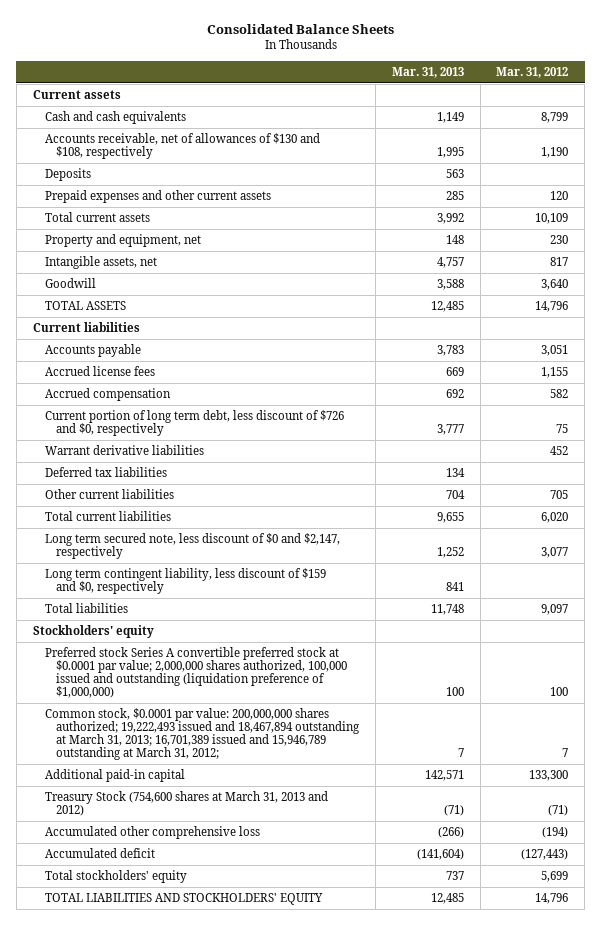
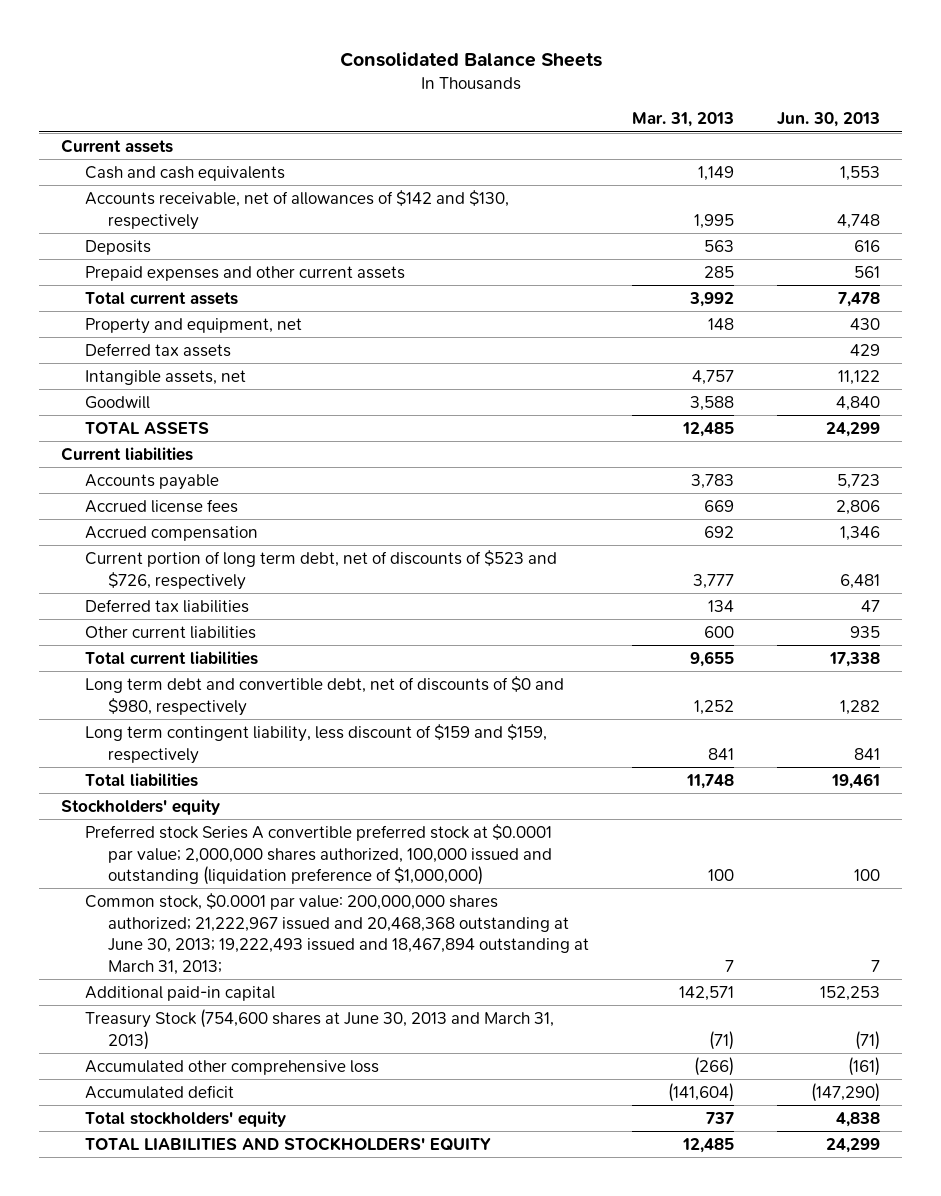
[496,66,569,78] Mar. 31, 2012 -> none
none -> [777,112,881,128] Jun. 30, 2013
[44,132,320,160] Accounts receivable, net of allowances of $130 and $108, respectively -> [84,189,509,230] Accounts receivable, net of allowances of $142 and $130, respectively
none -> [84,342,231,357] Deferred tax assets
[44,444,204,455] Warrant derivative liabilities -> none
[44,409,344,437] Current portion of long term debt, less discount of $726 and $0, respectively -> [84,549,557,590] Current portion of long term debt, net of discounts of $523 and $726, respectively
[445,489,465,499] 704 -> [704,625,735,638] 600
[44,532,340,560] Long term secured note, less discount of $0 and $2,147, respectively -> [84,675,564,716] Long term debt and convertible debt, net of discounts of $0 and $980, respectively
[44,567,326,595] Long term contingent liability, less discount of $159 and $0, respectively -> [84,723,547,764] Long term contingent liability, less discount of $159 and $159, respectively
[44,707,361,761] Common stock, $0.0001 par value: 200,000,000 shares authorized; 19,222,493 issued and 18,467,894 outstanding at March 31, 2013; 16,701,389 issued and 15,946,789 outstanding at March 31, 2012; -> [84,892,590,976] Common stock, $0.0001 par value: 200,000,000 shares authorized; 21,222,967 issued and 20,468,368 outstanding at June 30, 2013; 19,222,493 issued and 18,467,894 outstanding at March 31, 2013;
[44,790,328,817] Treasury Stock (754,600 shares at March 31, 2013 and 2012) -> [84,1008,554,1050] Treasury Stock (754,600 shares at June 30, 2013 and March 31, 2013)

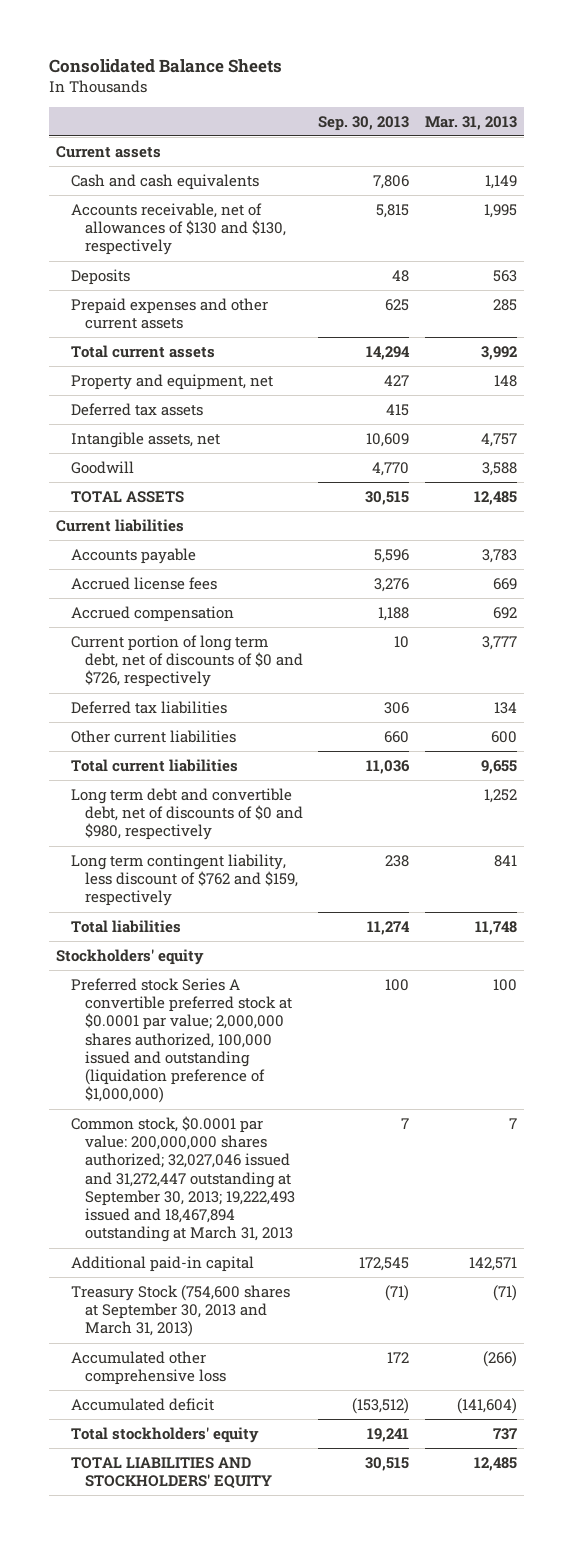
[777,112,881,128] Jun. 30, 2013 -> none
none -> [318,115,410,131] Sep. 30, 2013
[84,189,509,230] Accounts receivable, net of allowances of $142 and $130, respectively -> [70,202,286,256] Accounts receivable, net of allowances of $130 and $130, respectively
[84,549,557,590] Current portion of long term debt, net of discounts of $523 and $726, respectively -> [70,634,303,688] Current portion of long term debt, net of discounts of $0 and $726, respectively
[84,723,547,764] Long term contingent liability, less discount of $159 and $159, respectively -> [70,853,298,907] Long term contingent liability, less discount of $762 and $159, respectively
[84,892,590,976] Common stock, $0.0001 par value: 200,000,000 shares authorized; 21,222,967 issued and 20,468,368 outstanding at June 30, 2013; 19,222,493 issued and 18,467,894 outstanding at March 31, 2013; -> [70,1115,295,1243] Common stock, $0.0001 par value: 200,000,000 shares authorized; 32,027,046 issued and 31,272,447 outstanding at September 30, 2013; 19,222,493 issued and 18,467,894 outstanding at March 31, 2013
[84,1008,554,1050] Treasury Stock (754,600 shares at June 30, 2013 and March 31, 2013) -> [70,1284,290,1338] Treasury Stock (754,600 shares at September 30, 2013 and March 31, 2013)

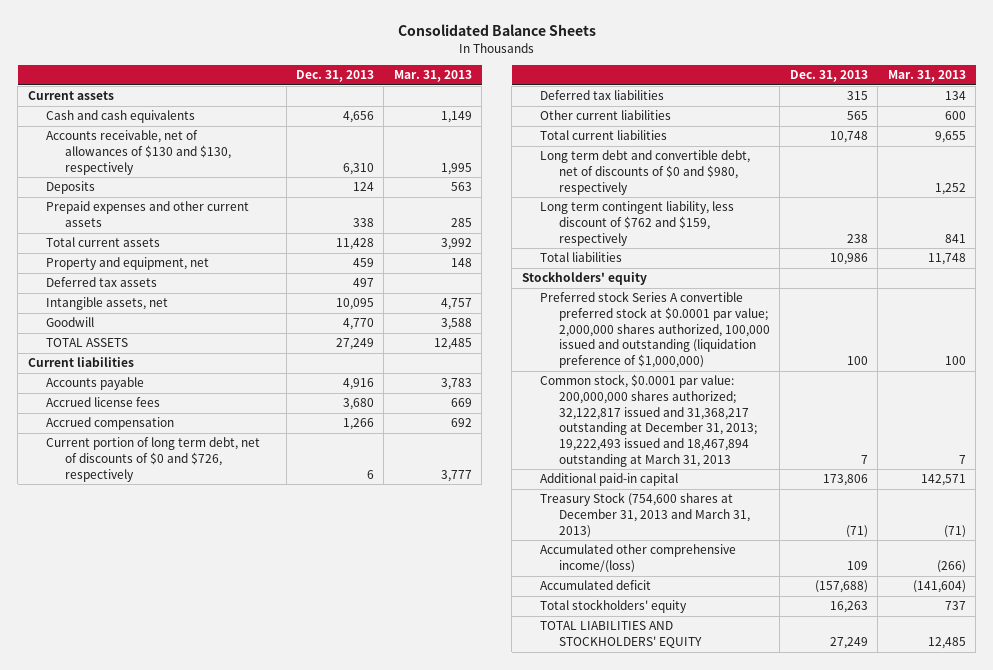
[318,115,410,131] Sep. 30, 2013 -> none
none -> [295,70,374,83] Dec. 31, 2013
[70,1115,295,1243] Common stock, $0.0001 par value: 200,000,000 shares authorized; 32,027,046 issued and 31,272,447 outstanding at September 30, 2013; 19,222,493 issued and 18,467,894 outstanding at March 31, 2013 -> [540,374,758,467] Common stock, $0.0001 par value: 200,000,000 shares authorized; 32,122,817 issued and 31,368,217 outstanding at December 31, 2013; 19,222,493 issued and 18,467,894 outstanding at March 31, 2013
[70,1284,290,1338] Treasury Stock (754,600 shares at September 30, 2013 and March 31, 2013) -> [540,492,751,538] Treasury Stock (754,600 shares at December 31, 2013 and March 31, 2013)
[70,1350,226,1386] Accumulated other comprehensive loss -> [540,544,737,574] Accumulated other comprehensive income/(loss)

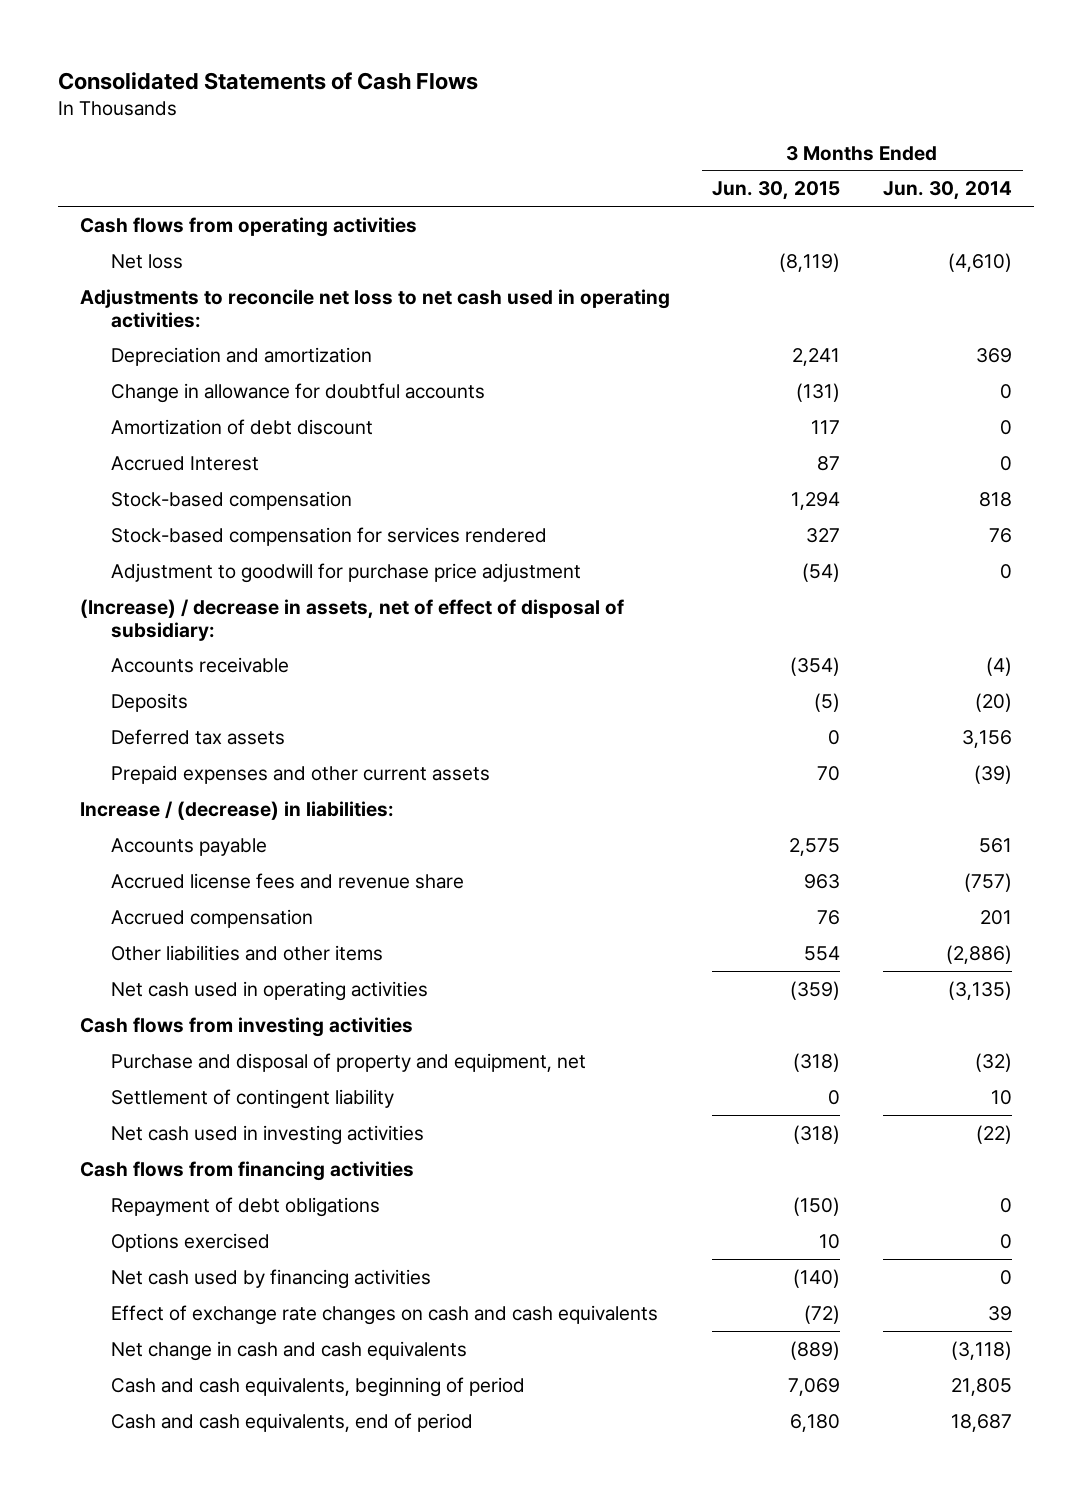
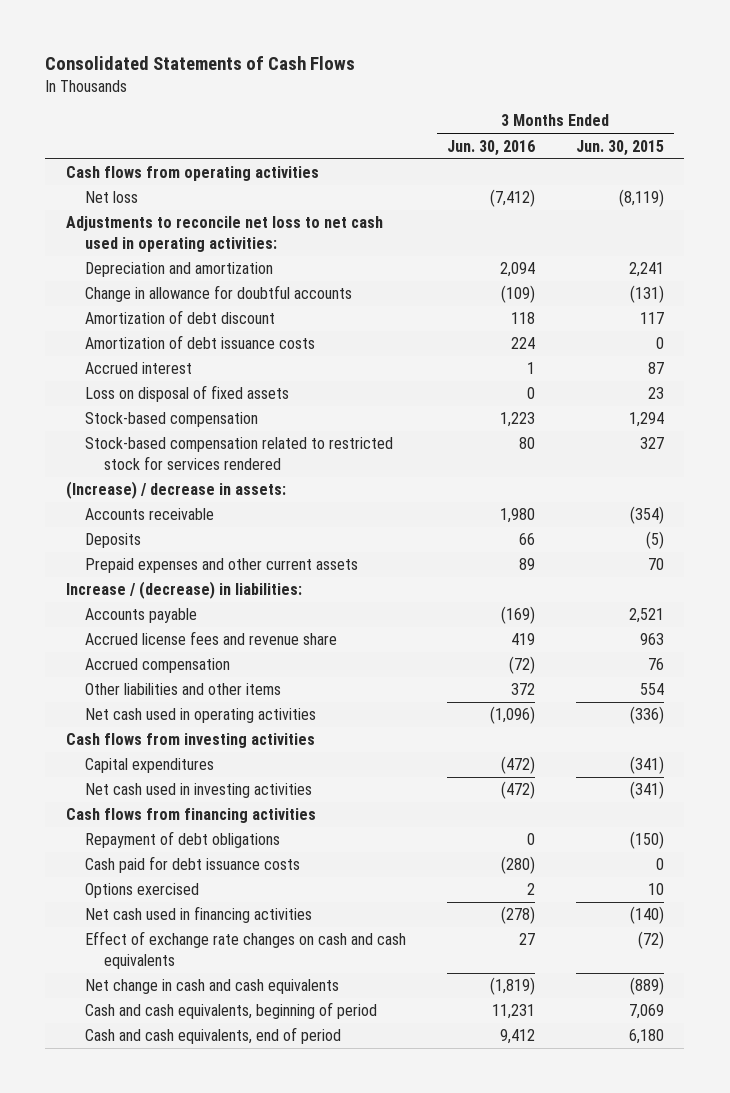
[883,181,1013,201] Jun. 30, 2014 -> none
none -> [446,139,535,156] Jun. 30, 2016
none -> [84,335,315,350] Amortization of debt issuance costs
[110,455,259,471] Accrued Interest -> [84,362,192,375] Accrued interest
none -> [84,385,289,403] Loss on disposal of fixed assets
[110,562,581,583] Adjustment to goodwill for purchase price adjustment -> none
[110,526,547,546] Stock-based compensation for services rendered -> [84,437,393,470] Stock-based compensation related to restricted stock for services rendered
[79,598,624,641] (Increase) / decrease in assets, net of effect of disposal of subsidiary: -> [65,481,286,500] (Increase) / decrease in assets:
[110,728,285,745] Deferred tax assets -> none
[789,837,841,856] 2,575 -> [628,608,664,624] 2,521
[790,980,841,1000] (359) -> [629,706,664,725] (336)
[110,1052,586,1072] Purchase and disposal of property and equipment, net -> none
[110,1088,394,1109] Settlement of contingent liability -> none
none -> [84,758,214,774] Capital expenditures
[793,1124,841,1144] (318) -> [629,781,664,800] (341)
none -> [84,856,300,874] Cash paid for debt issuance costs
[110,1268,431,1289] Net cash used by financing activities -> [84,906,312,924] Net cash used in financing activities

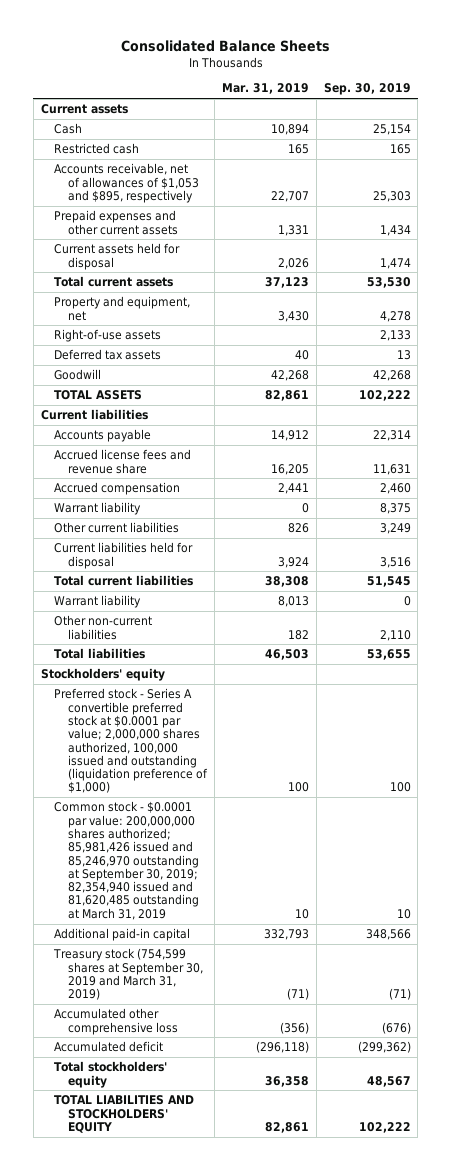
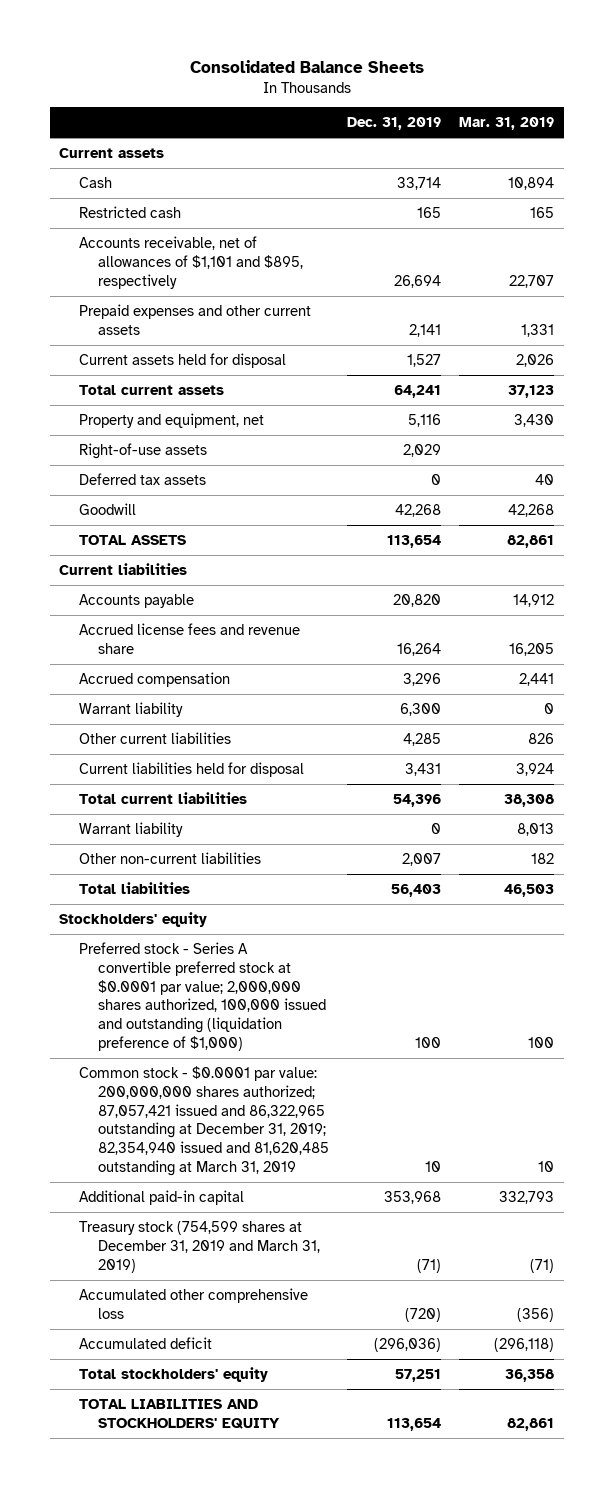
[323,83,411,96] Sep. 30, 2019 -> none
none -> [347,117,442,131] Dec. 31, 2019
[54,163,199,203] Accounts receivable, net of allowances of $1,053 and $895, respectively -> [78,236,304,289] Accounts receivable, net of allowances of $1,101 and $895, respectively
[54,801,199,920] Common stock - $0.0001 par value: 200,000,000 shares authorized; 85,981,426 issued and 85,246,970 outstanding at September 30, 2019; 82,354,940 issued and 81,620,485 outstanding at March 31, 2019 -> [78,1066,330,1177] Common stock - $0.0001 par value: 200,000,000 shares authorized; 87,057,421 issued and 86,322,965 outstanding at December 31, 2019; 82,354,940 issued and 81,620,485 outstanding at March 31, 2019
[53,948,203,1001] Treasury stock (754,599 shares at September 30, 2019 and March 31, 2019) -> [78,1221,321,1273] Treasury stock (754,599 shares at December 31, 2019 and March 31, 2019)

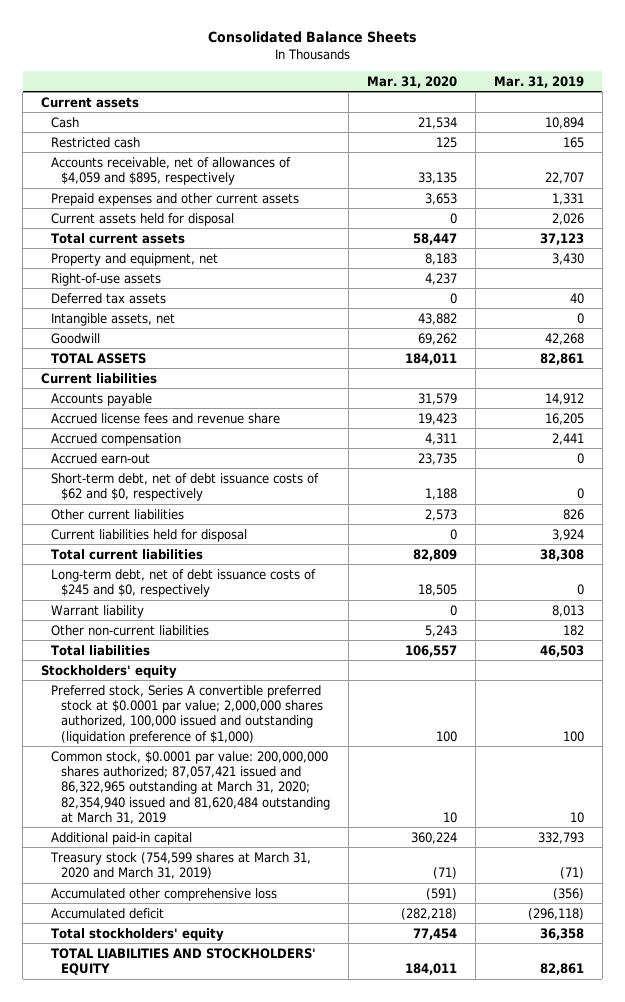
[347,117,442,131] Dec. 31, 2019 -> none
none -> [366,75,457,88] Mar. 31, 2020
[78,236,304,289] Accounts receivable, net of allowances of $1,101 and $895, respectively -> [51,156,292,185] Accounts receivable, net of allowances of $4,059 and $895, respectively
none -> [51,312,176,326] Intangible assets, net
[78,702,183,718] Warrant liability -> none
none -> [51,452,151,464] Accrued earn-out
none -> [51,472,320,501] Short-term debt, net of debt issuance costs of $62 and $0, respectively
none -> [51,568,317,597] Long-term debt, net of debt issuance costs of $245 and $0, respectively
[78,942,327,1052] Preferred stock - Series A convertible preferred stock at $0.0001 par value; 2,000,000 shares authorized, 100,000 issued and outstanding (liquidation preference of $1,000) -> [51,684,323,744] Preferred stock, Series A convertible preferred stock at $0.0001 par value; 2,000,000 shares authorized, 100,000 issued and outstanding (liquidation preference of $1,000)
[78,1066,330,1177] Common stock - $0.0001 par value: 200,000,000 shares authorized; 87,057,421 issued and 86,322,965 outstanding at December 31, 2019; 82,354,940 issued and 81,620,485 outstanding at March 31, 2019 -> [51,750,330,824] Common stock, $0.0001 par value: 200,000,000 shares authorized; 87,057,421 issued and 86,322,965 outstanding at March 31, 2020; 82,354,940 issued and 81,620,484 outstanding at March 31, 2019
[78,1221,321,1273] Treasury stock (754,599 shares at December 31, 2019 and March 31, 2019) -> [50,851,312,879] Treasury stock (754,599 shares at March 31, 2020 and March 31, 2019)

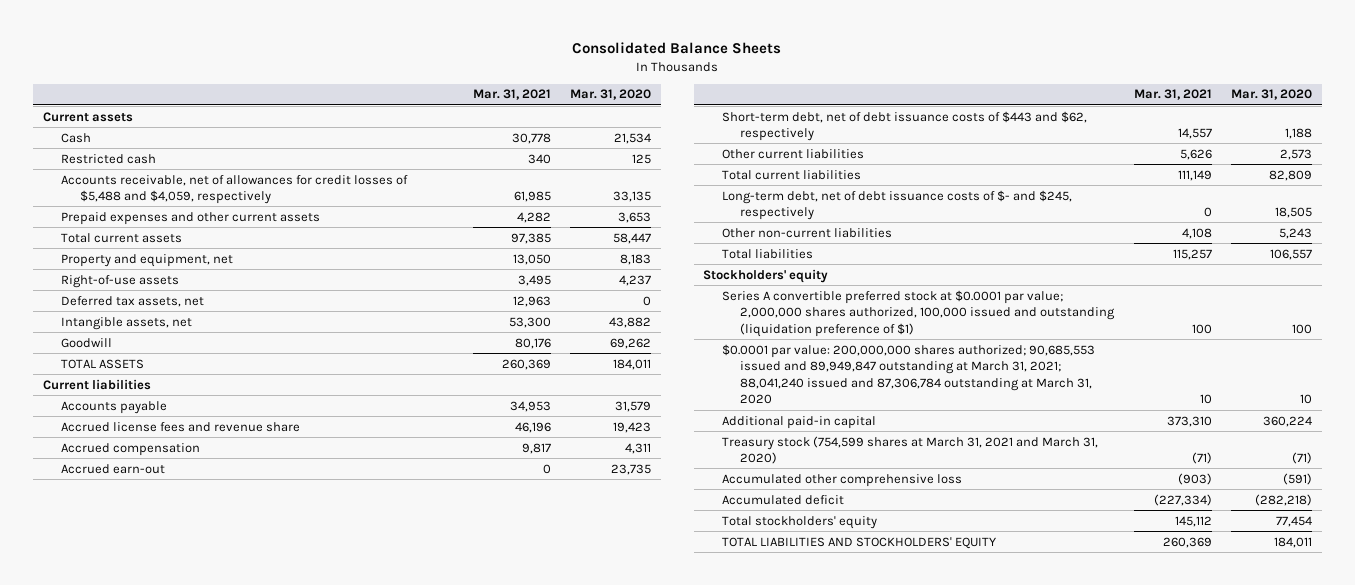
[493,75,584,88] Mar. 31, 2019 -> none
none -> [473,89,552,101] Mar. 31, 2021
[51,156,292,185] Accounts receivable, net of allowances of $4,059 and $895, respectively -> [61,174,409,205] Accounts receivable, net of allowances for credit losses of $5,488 and $4,059, respectively
[51,212,235,226] Current assets held for disposal -> none
[51,292,167,304] Deferred tax assets -> [61,295,205,307] Deferred tax assets, net
[51,472,320,501] Short-term debt, net of debt issuance costs of $62 and $0, respectively -> [721,110,1087,142] Short-term debt, net of debt issuance costs of $443 and $62, respectively
[51,528,248,542] Current liabilities held for disposal -> none
[51,604,145,618] Warrant liability -> none
[51,568,317,597] Long-term debt, net of debt issuance costs of $245 and $0, respectively -> [721,189,1072,221] Long-term debt, net of debt issuance costs of $- and $245, respectively
[51,684,323,744] Preferred stock, Series A convertible preferred stock at $0.0001 par value; 2,000,000 shares authorized, 100,000 issued and outstanding (liquidation preference of $1,000) -> [721,289,1116,337] Series A convertible preferred stock at $0.0001 par value; 2,000,000 shares authorized, 100,000 issued and outstanding (liquidation preference of $1)
[51,750,330,824] Common stock, $0.0001 par value: 200,000,000 shares authorized; 87,057,421 issued and 86,322,965 outstanding at March 31, 2020; 82,354,940 issued and 81,620,484 outstanding at March 31, 2019 -> [721,343,1095,405] $0.0001 par value: 200,000,000 shares authorized; 90,685,553 issued and 89,949,847 outstanding at March 31, 2021; 88,041,240 issued and 87,306,784 outstanding at March 31, 2020
[50,851,312,879] Treasury stock (754,599 shares at March 31, 2020 and March 31, 2019) -> [721,435,1098,465] Treasury stock (754,599 shares at March 31, 2021 and March 31, 2020)

